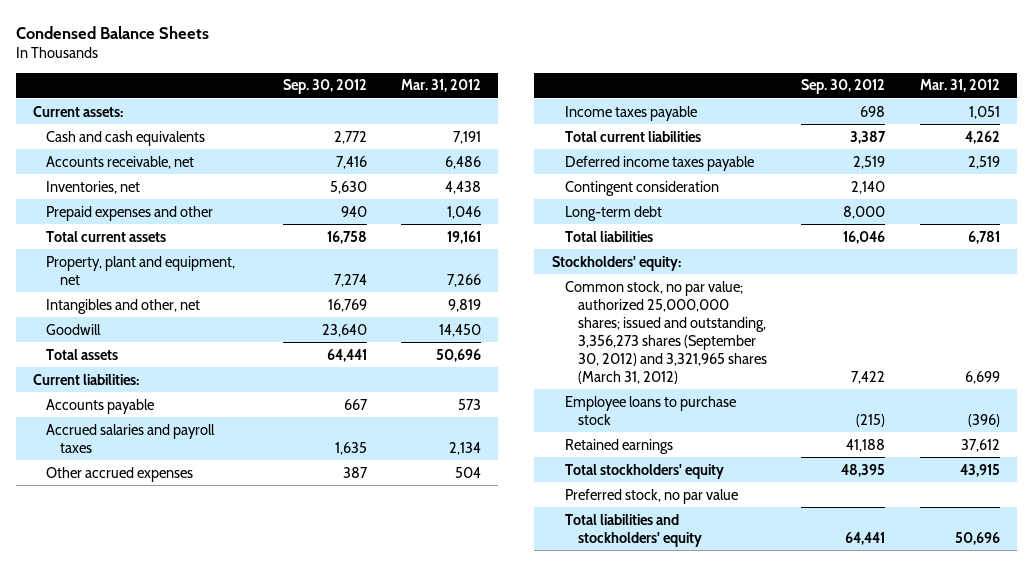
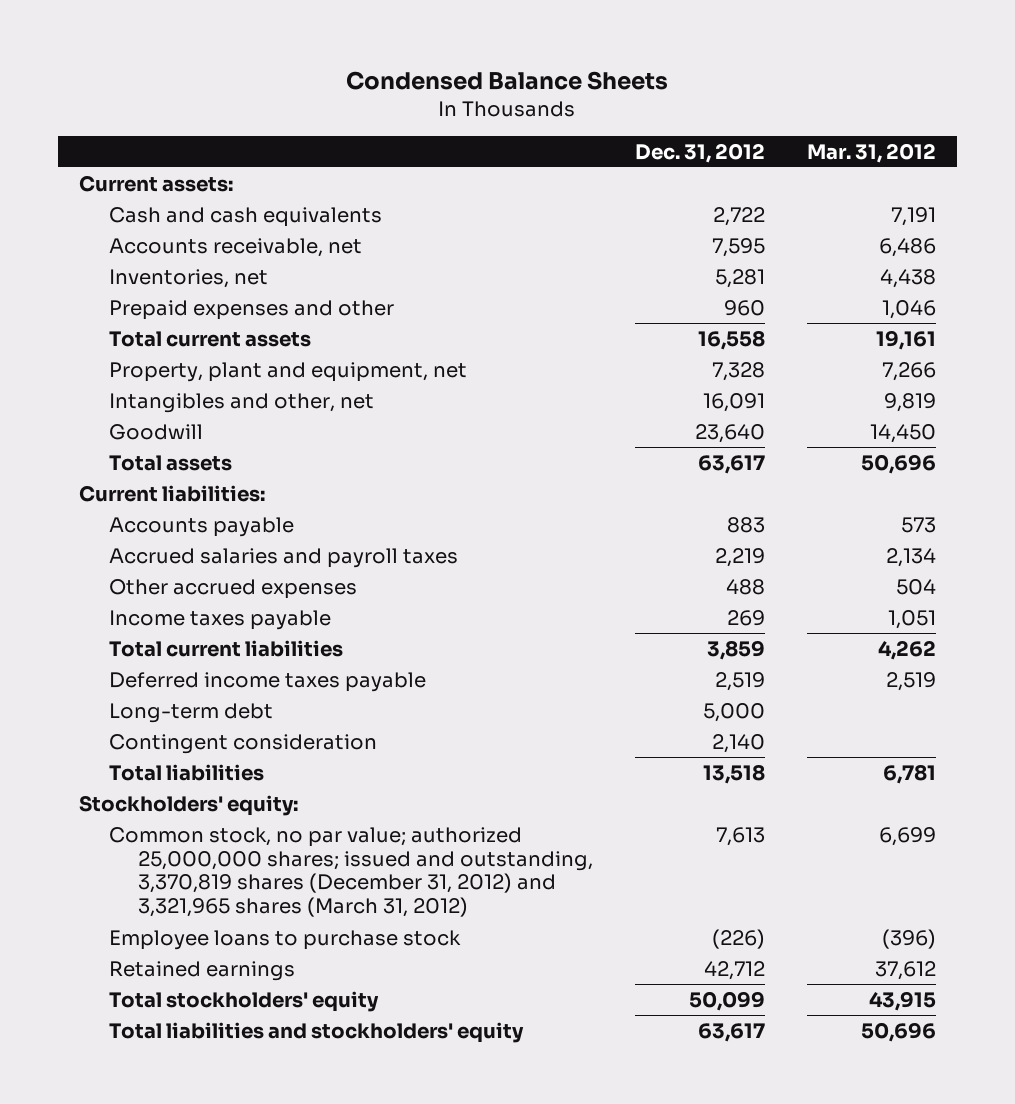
[282,79,367,95] Sep. 30, 2012 -> none
none -> [634,142,765,163] Dec. 31, 2012
[564,180,719,196] Contingent consideration -> [108,733,377,754] Contingent consideration
[564,280,768,385] Common stock, no par value; authorized 25,000,000 shares; issued and outstanding, 3,356,273 shares (September 30, 2012) and 3,321,965 shares (March 31, 2012) -> [108,826,594,918] Common stock, no par value; authorized 25,000,000 shares; issued and outstanding, 3,370,819 shares (December 31, 2012) and 3,321,965 shares (March 31, 2012)
[564,488,738,504] Preferred stock, no par value -> none

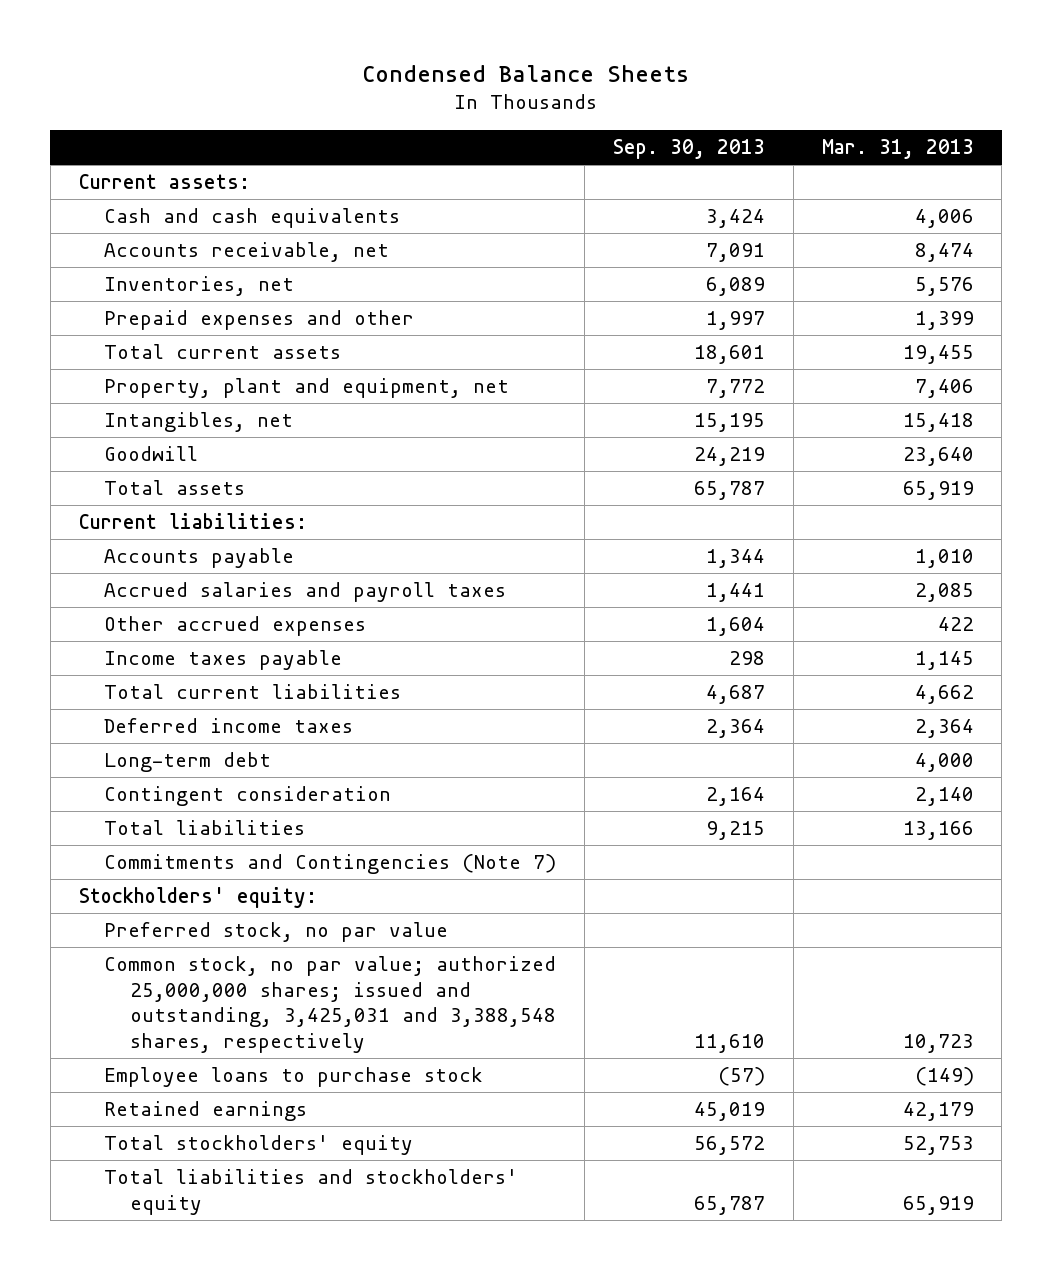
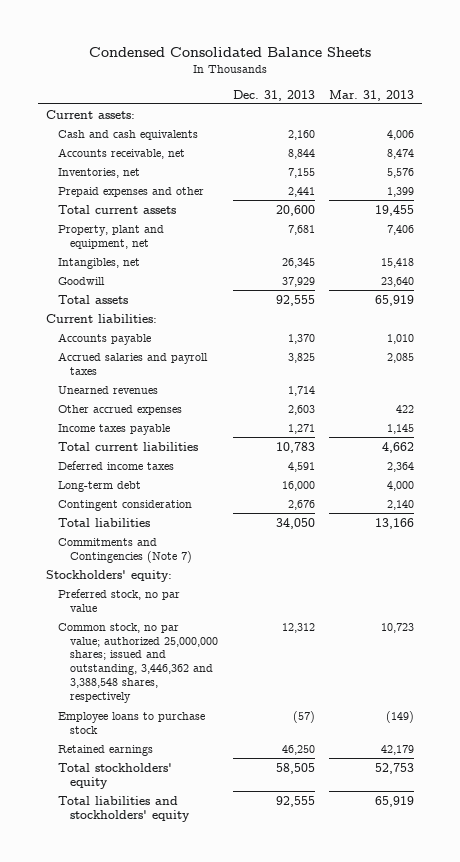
[362,64,690,82] Condensed Balance Sheets -> [88,46,371,57] Condensed Consolidated Balance Sheets
[612,138,765,159] Sep. 30, 2013 -> none
none -> [232,89,315,101] Dec. 31, 2013
none -> [58,385,159,394] Unearned revenues
[104,956,557,1053] Common stock, no par value; authorized 25,000,000 shares; issued and outstanding, 3,425,031 and 3,388,548 shares, respectively -> [58,622,219,704] Common stock, no par value; authorized 25,000,000 shares; issued and outstanding, 3,446,362 and 3,388,548 shares, respectively

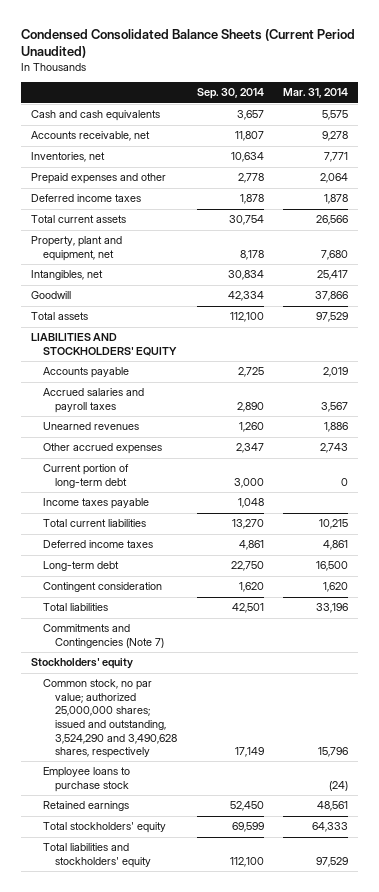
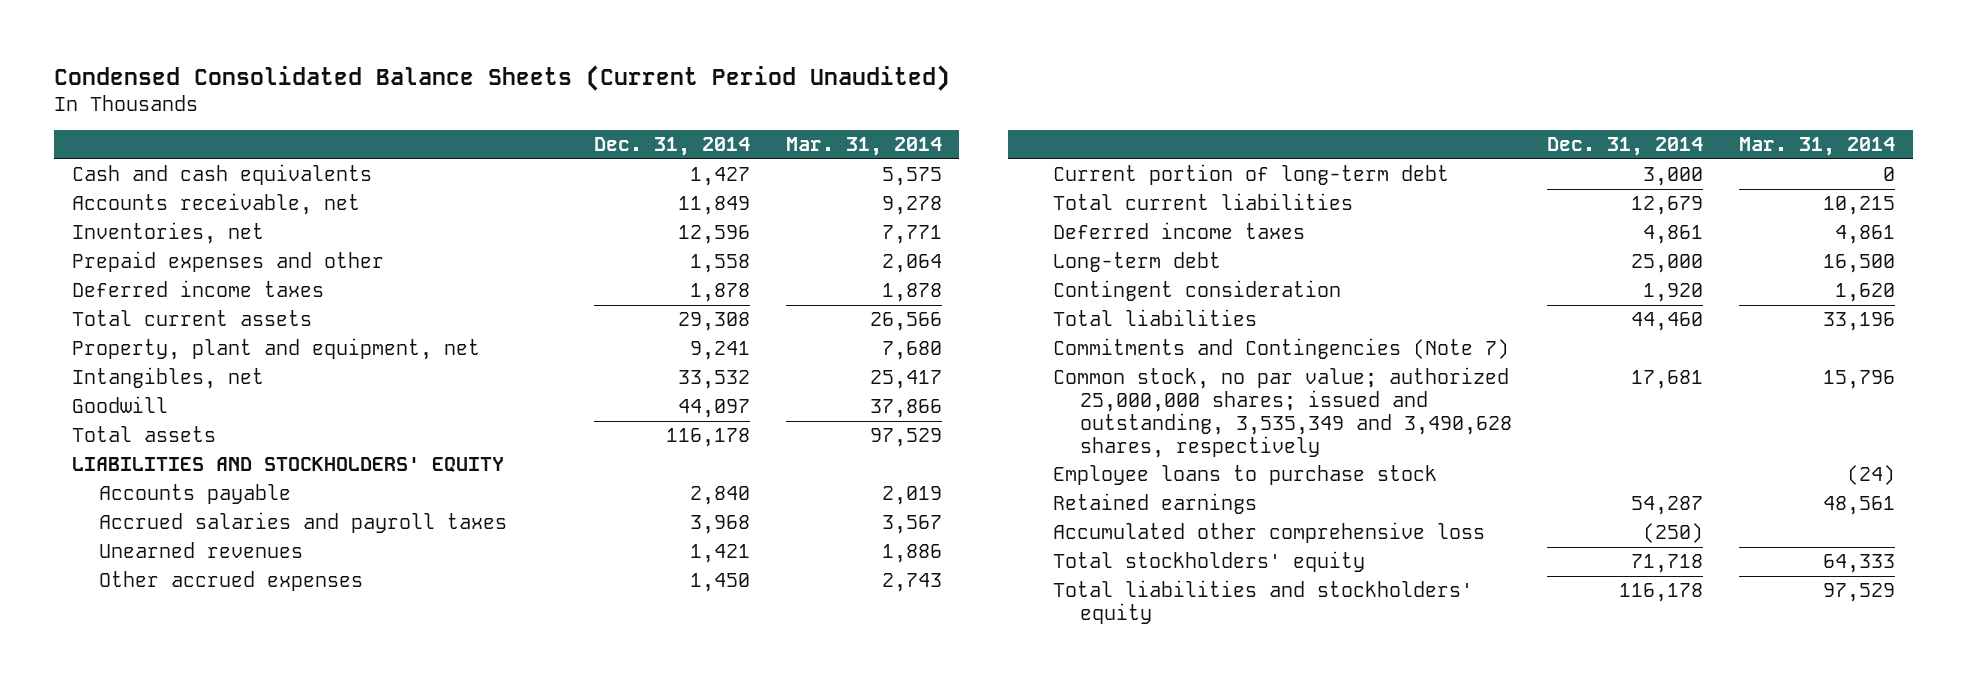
[196,88,264,100] Sep. 30, 2014 -> none
none -> [594,137,751,157] Dec. 31, 2014
[43,498,150,510] Income taxes payable -> none
[31,658,134,670] Stockholders' equity -> none
[43,679,178,759] Common stock, no par value; authorized 25,000,000 shares; issued and outstanding, 3,524,290 and 3,490,628 shares, respectively -> [1052,367,1512,458] Common stock, no par value; authorized 25,000,000 shares; issued and outstanding, 3,535,349 and 3,490,628 shares, respectively
none -> [1052,522,1485,544] Accumulated other comprehensive loss

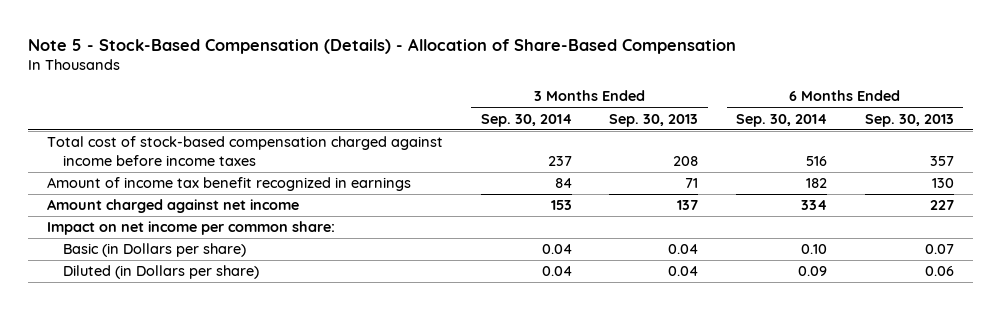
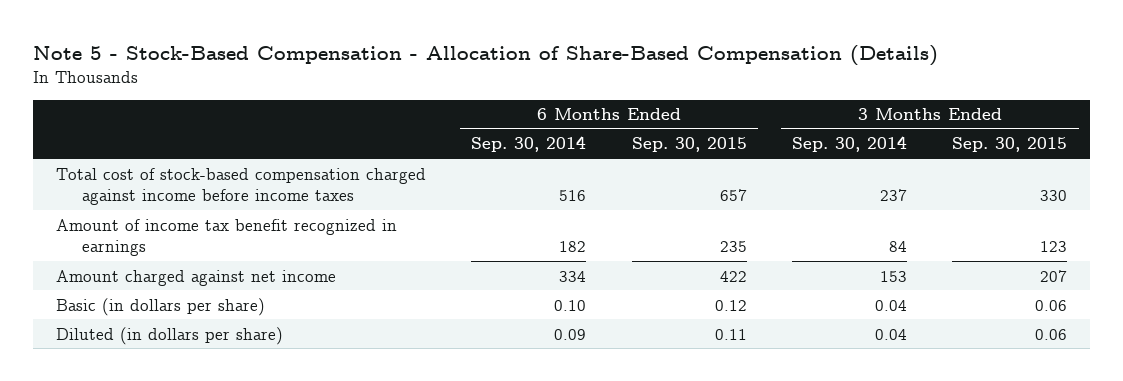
[28,37,737,54] Note 5 - Stock-Based Compensation (Details) - Allocation of Share-Based Compensation -> [33,44,939,66] Note 5 - Stock-Based Compensation - Allocation of Share-Based Compensation (Details)
[609,113,699,127] Sep. 30, 2013 -> none
[864,113,954,127] Sep. 30, 2013 -> none
none -> [631,137,747,153] Sep. 30, 2015
none -> [952,137,1068,153] Sep. 30, 2015
[47,221,336,236] Impact on net income per common share: -> none
[62,243,246,258] Basic (in Dollars per share) -> [55,297,265,316] Basic (in dollars per share)
[62,265,259,280] Diluted (in Dollars per share) -> [55,326,283,345] Diluted (in dollars per share)

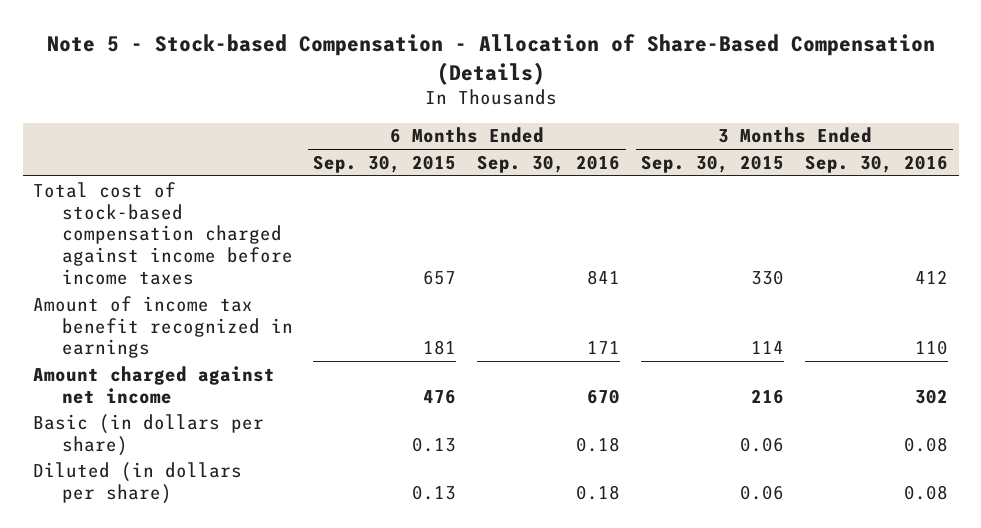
[33,44,939,66] Note 5 - Stock-Based Compensation - Allocation of Share-Based Compensation (Details) -> [46,34,935,85] Note 5 - Stock-based Compensation - Allocation of Share-Based Compensation (Details)
[471,136,587,153] Sep. 30, 2014 -> none
[792,136,908,153] Sep. 30, 2014 -> none
none -> [477,154,621,173] Sep. 30, 2016
none -> [805,154,949,173] Sep. 30, 2016
[719,241,747,253] 235 -> [423,340,457,356] 181
[1040,241,1068,253] 123 -> [751,341,785,355] 114
[719,270,747,282] 422 -> [423,388,457,404] 476
[1040,269,1068,282] 207 -> [751,388,785,404] 216
[714,299,747,311] 0.12 -> [412,436,457,452] 0.13
[714,328,747,340] 0.11 -> [412,484,457,500] 0.13

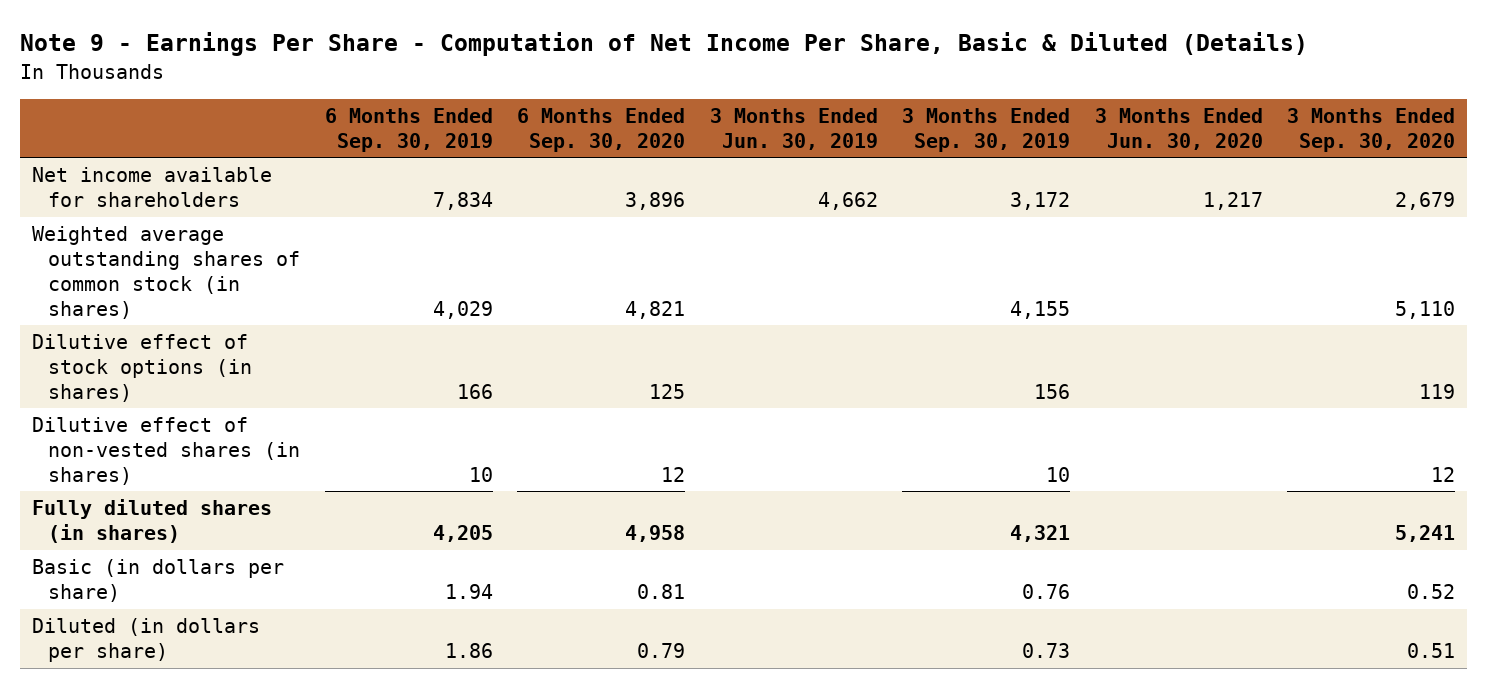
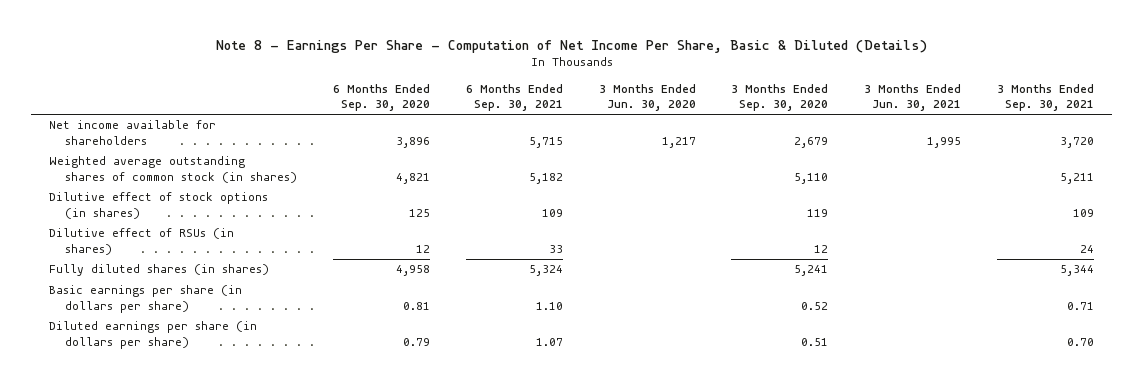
[19,32,1308,57] Note 9 - Earnings Per Share - Computation of Net Income Per Share, Basic & Diluted (Details) -> [215,39,927,53] Note 8 - Earnings Per Share - Computation of Net Income Per Share, Basic & Diluted (Details)
[324,108,493,152] 6 Months Ended Sep. 30, 2019 -> none
[709,108,878,150] 3 Months Ended Jun. 30, 2019 -> none
[902,108,1071,152] 3 Months Ended Sep. 30, 2019 -> none
none -> [465,83,563,112] 6 Months Ended Sep. 30, 2021
none -> [864,83,962,112] 3 Months Ended Jun. 30, 2021
none -> [997,83,1095,112] 3 Months Ended Sep. 30, 2021
[32,417,301,485] Dilutive effect of non-vested shares (in shares) -> [49,228,235,255] Dilutive effect of RSUs (in shares)
[32,559,285,603] Basic (in dollars per share) -> [49,285,243,313] Basic earnings per share (in dollars per share)
[32,618,261,663] Diluted (in dollars per share) -> [49,321,258,349] Diluted earnings per share (in dollars per share)

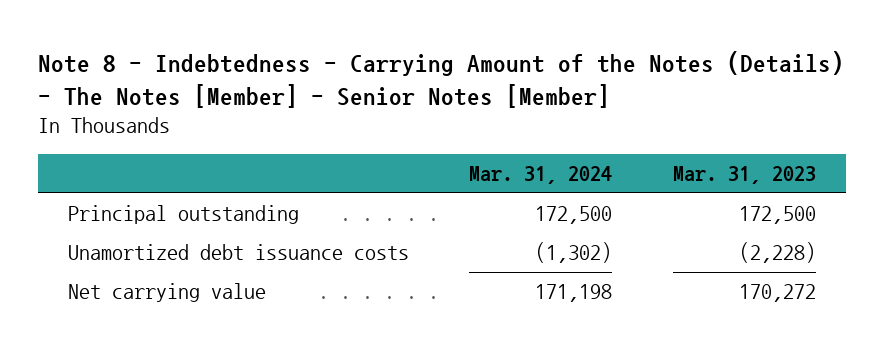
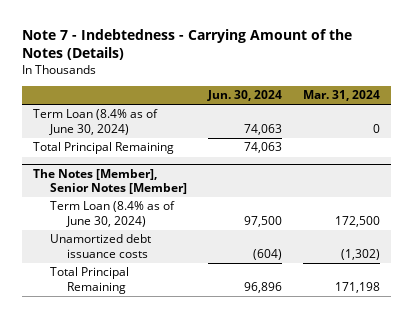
[37,50,844,108] Note 8 - Indebtedness - Carrying Amount of the Notes (Details) - The Notes [Member] - Senior Notes [Member] -> [22,29,353,61] Note 7 - Indebtedness - Carrying Amount of the Notes (Details)
[672,165,816,184] Mar. 31, 2023 -> none
none -> [207,90,283,102] Jun. 30, 2024
none -> [32,109,158,135] Term Loan (8.4% as of June 30, 2024)
none -> [32,142,174,155] Total Principal Remaining
none -> [32,168,187,194] The Notes [Member], Senior Notes [Member]
[67,205,299,225] Principal outstanding -> [49,201,175,227] Term Loan (8.4% as of June 30, 2024)
[67,283,266,303] Net carrying value -> [49,267,129,294] Total Principal Remaining

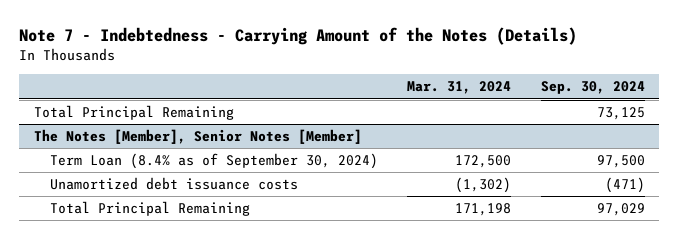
[207,90,283,102] Jun. 30, 2024 -> none
none -> [540,81,645,95] Sep. 30, 2024
[32,109,158,135] Term Loan (8.4% as of June 30, 2024) -> none
[49,201,175,227] Term Loan (8.4% as of June 30, 2024) -> [49,153,378,170] Term Loan (8.4% as of September 30, 2024)

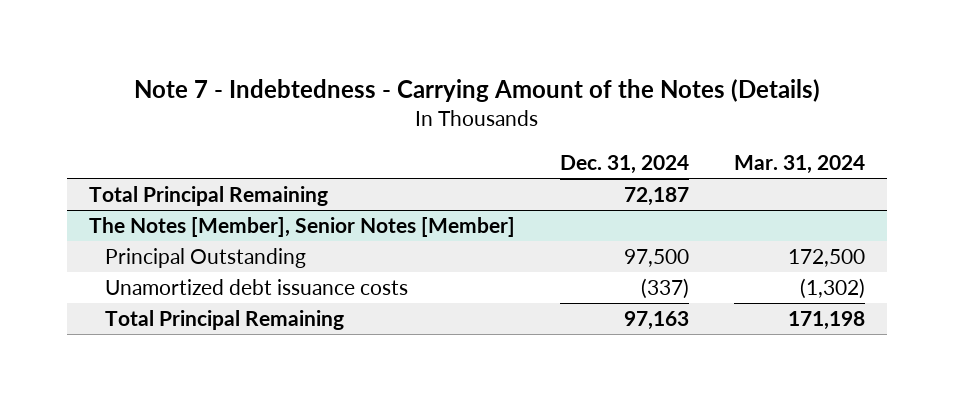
[540,81,645,95] Sep. 30, 2024 -> none
none -> [559,154,689,174] Dec. 31, 2024
[49,153,378,170] Term Loan (8.4% as of September 30, 2024) -> [104,248,306,269] Principal Outstanding

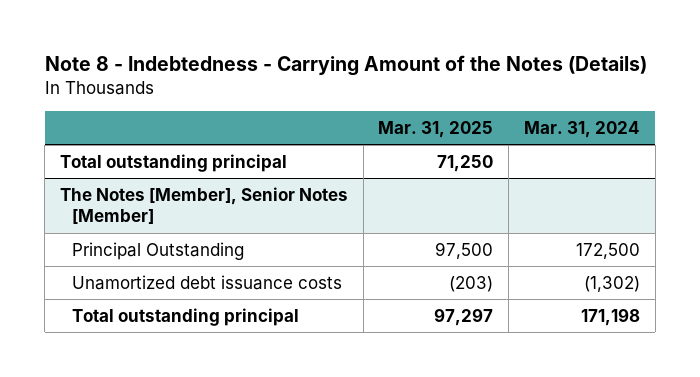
[133,79,820,103] Note 7 - Indebtedness - Carrying Amount of the Notes (Details) -> [44,55,647,77] Note 8 - Indebtedness - Carrying Amount of the Notes (Details)
[559,154,689,174] Dec. 31, 2024 -> none
none -> [378,121,494,139] Mar. 31, 2025
[88,186,328,207] Total Principal Remaining -> [59,153,287,172] Total outstanding principal
[104,310,344,331] Total Principal Remaining -> [72,307,300,326] Total outstanding principal

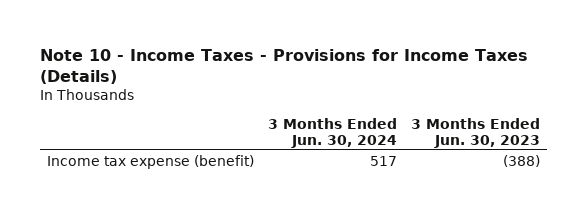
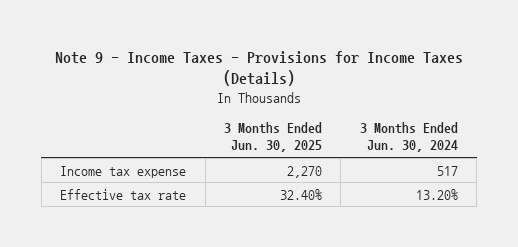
[40,49,529,84] Note 10 - Income Taxes - Provisions for Income Taxes (Details) -> [55,51,464,87] Note 9 - Income Taxes - Provisions for Income Taxes (Details)
[411,117,541,148] 3 Months Ended Jun. 30, 2023 -> none
none -> [224,121,323,153] 3 Months Ended Jun. 30, 2025
[47,155,255,170] Income tax expense (benefit) -> [60,165,187,178] Income tax expense
none -> [60,188,187,200] Effective tax rate

